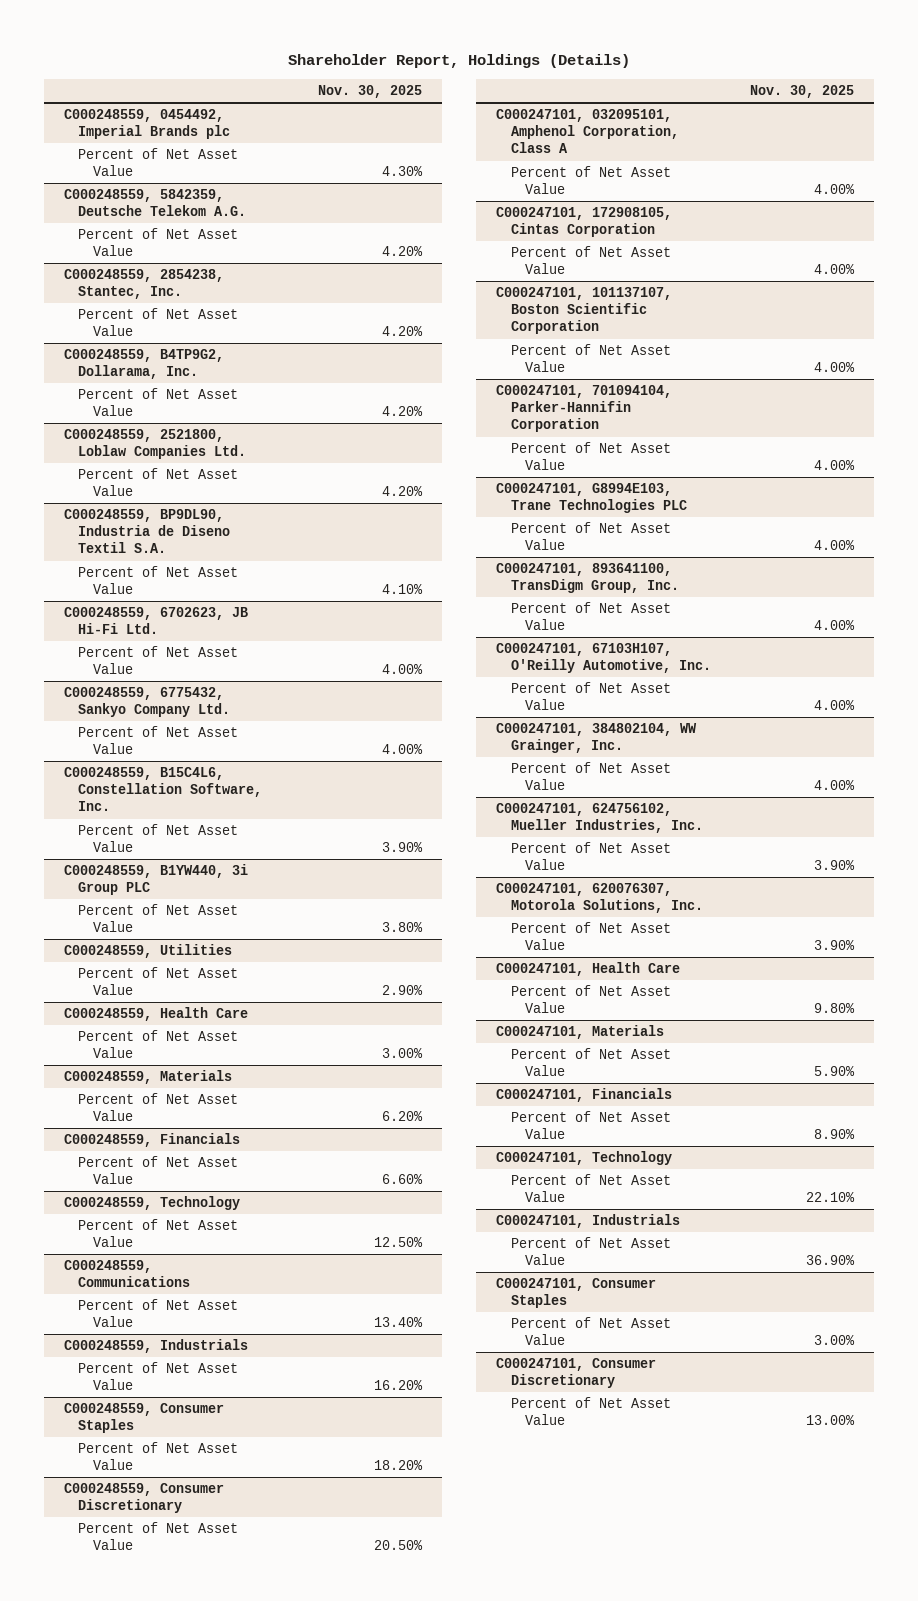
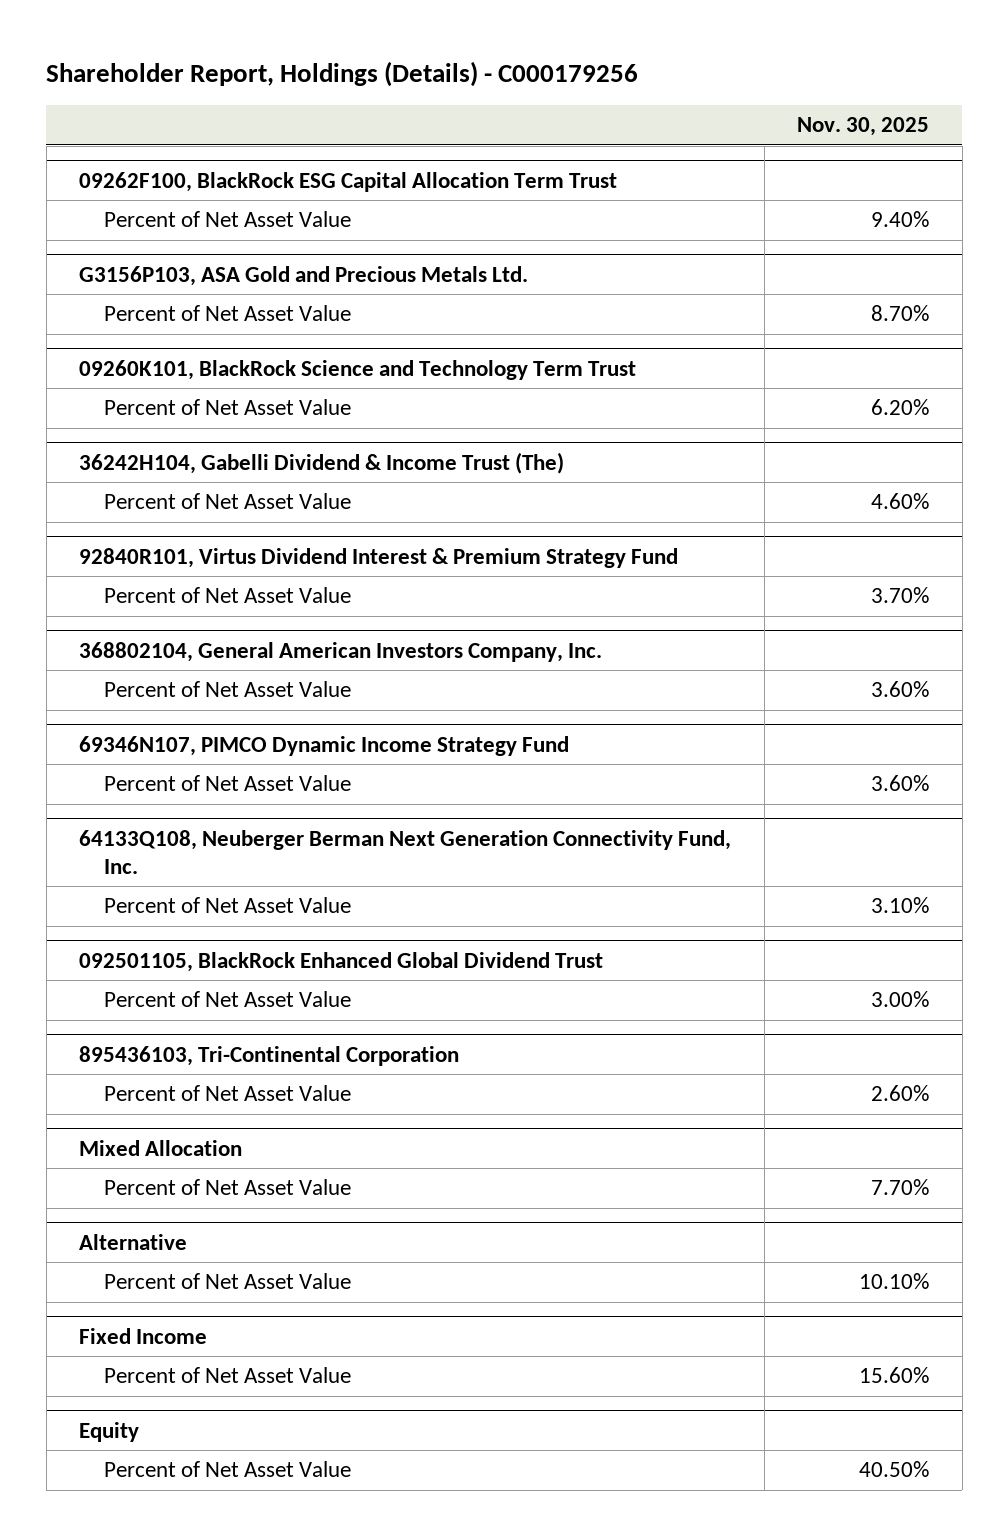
[288,54,631,69] Shareholder Report, Holdings (Details) -> [46,60,639,87] Shareholder Report, Holdings (Details) - C000179256
[63,109,231,140] C000248559, 0454492, Imperial Brands plc -> none
[63,189,247,217] C000248559, 5842359, Deutsche Telekom A.G. -> none
[63,269,224,300] C000248559, 2854238, Stantec, Inc. -> none
[78,308,239,337] Percent of Net Asset Value -> none
[63,349,224,380] C000248559, B4TP9G2, Dollarama, Inc. -> none
[78,388,239,417] Percent of Net Asset Value -> none
[63,429,247,460] C000248559, 2521800, Loblaw Companies Ltd. -> none
[78,468,239,497] Percent of Net Asset Value -> none
[63,509,231,554] C000248559, BP9DL90, Industria de Diseno Textil S.A. -> none
[78,566,239,595] Percent of Net Asset Value -> none
[63,607,248,635] C000248559, 6702623, JB Hi-Fi Ltd. -> none
[78,646,239,675] Percent of Net Asset Value -> none
[63,687,231,718] C000248559, 6775432, Sankyo Company Ltd. -> none
[78,726,239,755] Percent of Net Asset Value -> none
[63,767,263,812] C000248559, B15C4L6, Constellation Software, Inc. -> none
[78,824,239,853] Percent of Net Asset Value -> none
[63,864,248,896] C000248559, B1YW440, 3i Group PLC -> none
[78,904,239,933] Percent of Net Asset Value -> none
[63,944,232,959] C000248559, Utilities -> none
[78,967,239,996] Percent of Net Asset Value -> none
[63,1007,248,1022] C000248559, Health Care -> none
[78,1030,239,1059] Percent of Net Asset Value -> none
[63,1070,232,1085] C000248559, Materials -> none
none -> [79,171,618,192] 09262F100, BlackRock ESG Capital Allocation Term Trust
[382,166,424,177] 4.30% -> [871,211,930,228] 9.40%
none -> [79,265,529,286] G3156P103, ASA Gold and Precious Metals Ltd.
[382,246,424,257] 4.20% -> [871,305,930,322] 8.70%
none -> [79,359,637,380] 09260K101, BlackRock Science and Technology Term Trust
[63,1133,240,1148] C000248559, Financials -> none
[63,1196,240,1211] C000248559, Technology -> none
[63,1260,191,1288] C000248559, Communications -> none
[63,1339,248,1354] C000248559, Industrials -> none
[63,1403,224,1434] C000248559, Consumer Staples -> none
[63,1483,224,1514] C000248559, Consumer Discretionary -> none
[78,1522,239,1551] Percent of Net Asset Value -> none
[496,109,679,154] C000247101, 032095101, Amphenol Corporation, Class A -> none
[510,166,671,195] Percent of Net Asset Value -> none
[496,207,673,238] C000247101, 172908105, Cintas Corporation -> none
[510,246,671,275] Percent of Net Asset Value -> none
[496,287,673,335] C000247101, 101137107, Boston Scientific Corporation -> none
[510,344,671,373] Percent of Net Asset Value -> none
[496,385,673,433] C000247101, 701094104, Parker-Hannifin Corporation -> none
[510,442,671,471] Percent of Net Asset Value -> none
[496,483,687,514] C000247101, G8994E103, Trane Technologies PLC -> none
[510,522,671,551] Percent of Net Asset Value -> none
[496,563,679,594] C000247101, 893641100, TransDigm Group, Inc. -> none
[510,602,671,631] Percent of Net Asset Value -> none
[496,643,711,674] C000247101, 67103H107, O'Reilly Automotive, Inc. -> none
[510,682,671,711] Percent of Net Asset Value -> none
[496,723,698,754] C000247101, 384802104, WW Grainger, Inc. -> none
[510,762,671,791] Percent of Net Asset Value -> none
[496,803,703,834] C000247101, 624756102, Mueller Industries, Inc. -> none
[510,842,671,871] Percent of Net Asset Value -> none
[496,883,703,914] C000247101, 620076307, Motorola Solutions, Inc. -> none
[510,922,671,951] Percent of Net Asset Value -> none
[496,962,681,977] C000247101, Health Care -> none
[510,985,671,1014] Percent of Net Asset Value -> none
[496,1025,665,1040] C000247101, Materials -> none
[510,1048,671,1077] Percent of Net Asset Value -> none
[496,1088,673,1103] C000247101, Financials -> none
[510,1111,671,1140] Percent of Net Asset Value -> none
[496,1151,673,1166] C000247101, Technology -> none
[510,1174,671,1203] Percent of Net Asset Value -> none
[496,1214,681,1229] C000247101, Industrials -> none
[510,1237,671,1266] Percent of Net Asset Value -> none
[496,1278,657,1309] C000247101, Consumer Staples -> none
none -> [79,451,565,474] 36242H104, Gabelli Dividend & Income Trust (The)
[382,1174,424,1185] 6.60% -> [871,493,930,510] 4.60%
none -> [79,547,679,568] 92840R101, Virtus Dividend Interest & Premium Strategy Fund
[374,1237,424,1248] 12.50% -> [871,587,930,604] 3.70%
none -> [79,641,603,662] 368802104, General American Investors Company, Inc.
[374,1317,424,1328] 13.40% -> [871,681,930,698] 3.60%
none -> [79,735,570,756] 69346N107, PIMCO Dynamic Income Strategy Fund
[374,1380,424,1391] 16.20% -> [871,775,930,792] 3.60%
none -> [79,829,732,874] 64133Q108, Neuberger Berman Next Generation Connectivity Fund, Inc.
[374,1460,424,1471] 18.20% -> [871,897,930,914] 3.10%
none -> [79,951,604,972] 092501105, BlackRock Enhanced Global Dividend Trust
[496,1358,657,1389] C000247101, Consumer Discretionary -> none
none -> [79,1045,460,1066] 895436103, Tri-Continental Corporation
[806,1415,856,1426] 13.00% -> [871,1085,930,1102] 2.60%
none -> [79,1139,243,1156] Mixed Allocation
none -> [104,1179,352,1196] Percent of Net Asset Value
none -> [79,1233,188,1250] Alternative
none -> [104,1273,352,1290] Percent of Net Asset Value
none -> [79,1327,208,1344] Fixed Income
none -> [104,1367,352,1384] Percent of Net Asset Value
none -> [79,1421,140,1442] Equity
none -> [104,1461,352,1478] Percent of Net Asset Value

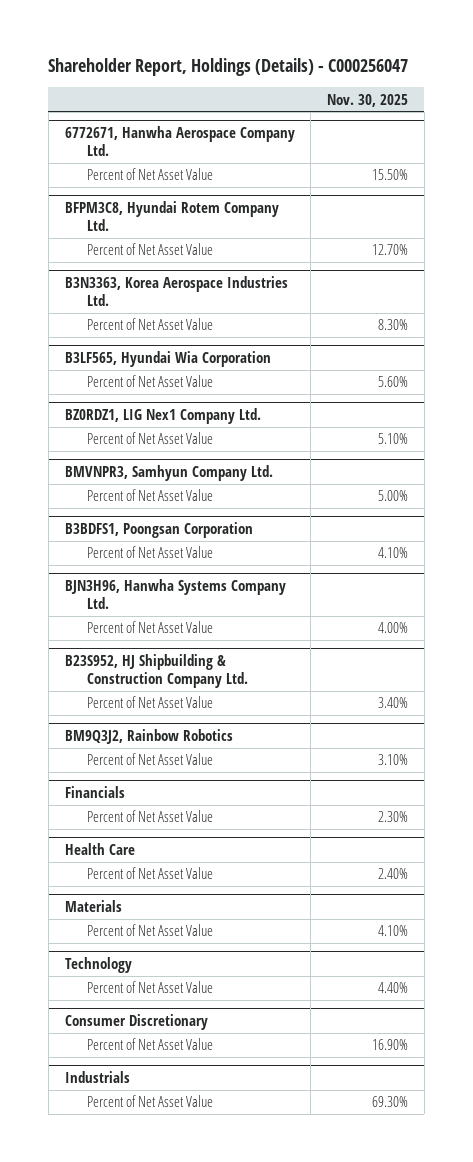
[46,60,639,87] Shareholder Report, Holdings (Details) - C000179256 -> [48,57,409,76] Shareholder Report, Holdings (Details) - C000256047
[79,171,618,192] 09262F100, BlackRock ESG Capital Allocation Term Trust -> none
[79,265,529,286] G3156P103, ASA Gold and Precious Metals Ltd. -> none
[79,359,637,380] 09260K101, BlackRock Science and Technology Term Trust -> none
[79,451,565,474] 36242H104, Gabelli Dividend & Income Trust (The) -> none
[79,547,679,568] 92840R101, Virtus Dividend Interest & Premium Strategy Fund -> none
[79,641,603,662] 368802104, General American Investors Company, Inc. -> none
[79,735,570,756] 69346N107, PIMCO Dynamic Income Strategy Fund -> none
[79,829,732,874] 64133Q108, Neuberger Berman Next Generation Connectivity Fund, Inc. -> none
none -> [64,126,295,157] 6772671, Hanwha Aerospace Company Ltd.
[871,211,930,228] 9.40% -> [372,169,409,181] 15.50%
none -> [64,201,279,232] BFPM3C8, Hyundai Rotem Company Ltd.
[871,305,930,322] 8.70% -> [372,244,409,256] 12.70%
none -> [64,276,288,307] B3N3363, Korea Aerospace Industries Ltd.
[871,399,930,416] 6.20% -> [378,319,409,331] 8.30%
none -> [64,351,271,368] B3LF565, Hyundai Wia Corporation
[871,493,930,510] 4.60% -> [378,376,409,388] 5.60%
none -> [64,408,261,425] BZ0RDZ1, LIG Nex1 Company Ltd.
[871,587,930,604] 3.70% -> [378,433,409,445] 5.10%
none -> [64,465,273,482] BMVNPR3, Samhyun Company Ltd.
[871,681,930,698] 3.60% -> [378,490,409,502] 5.00%
none -> [64,522,253,539] B3BDFS1, Poongsan Corporation
[871,775,930,792] 3.60% -> [378,547,409,559] 4.10%
none -> [64,579,286,610] BJN3H96, Hanwha Systems Company Ltd.
none -> [86,621,213,634] Percent of Net Asset Value
none -> [64,654,248,689] B23S952, HJ Shipbuilding & Construction Company Ltd.
none -> [86,696,213,709] Percent of Net Asset Value
none -> [64,729,233,745] BM9Q3J2, Rainbow Robotics
[79,951,604,972] 092501105, BlackRock Enhanced Global Dividend Trust -> none
[79,1045,460,1066] 895436103, Tri-Continental Corporation -> none
[79,1139,243,1156] Mixed Allocation -> none
[79,1233,188,1250] Alternative -> none
[79,1327,208,1344] Fixed Income -> none
[79,1421,140,1442] Equity -> none
none -> [64,786,125,799] Financials
[871,991,930,1008] 3.00% -> [378,811,409,823] 2.30%
none -> [64,843,135,856] Health Care
[871,1085,930,1102] 2.60% -> [378,868,409,880] 2.40%
none -> [64,900,122,913] Materials
[871,1179,930,1196] 7.70% -> [378,925,409,937] 4.10%
none -> [64,957,132,974] Technology
[859,1273,930,1290] 10.10% -> [378,982,409,994] 4.40%
none -> [64,1014,208,1031] Consumer Discretionary
[859,1367,930,1384] 15.60% -> [372,1039,409,1051] 16.90%
none -> [64,1071,130,1084] Industrials
[859,1461,930,1478] 40.50% -> [372,1096,409,1108] 69.30%

